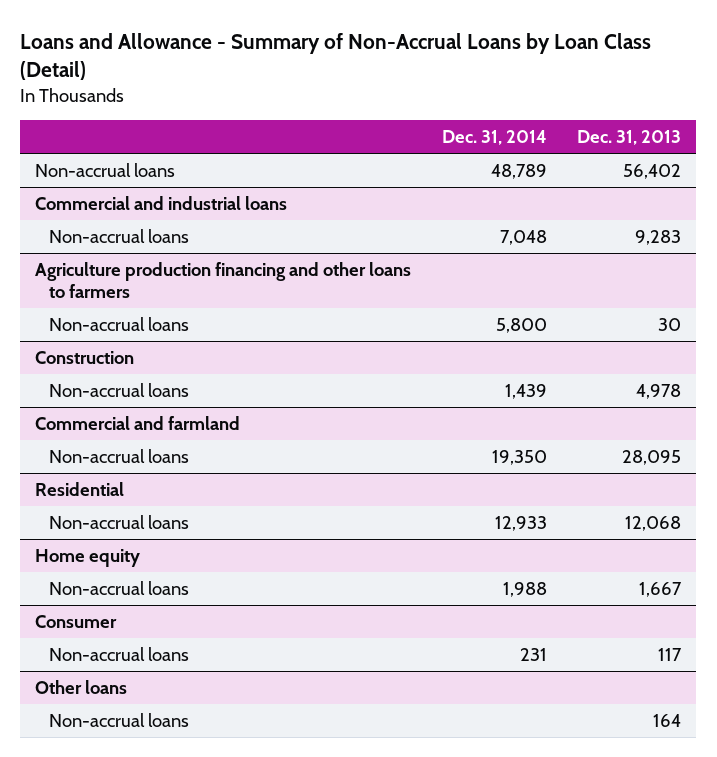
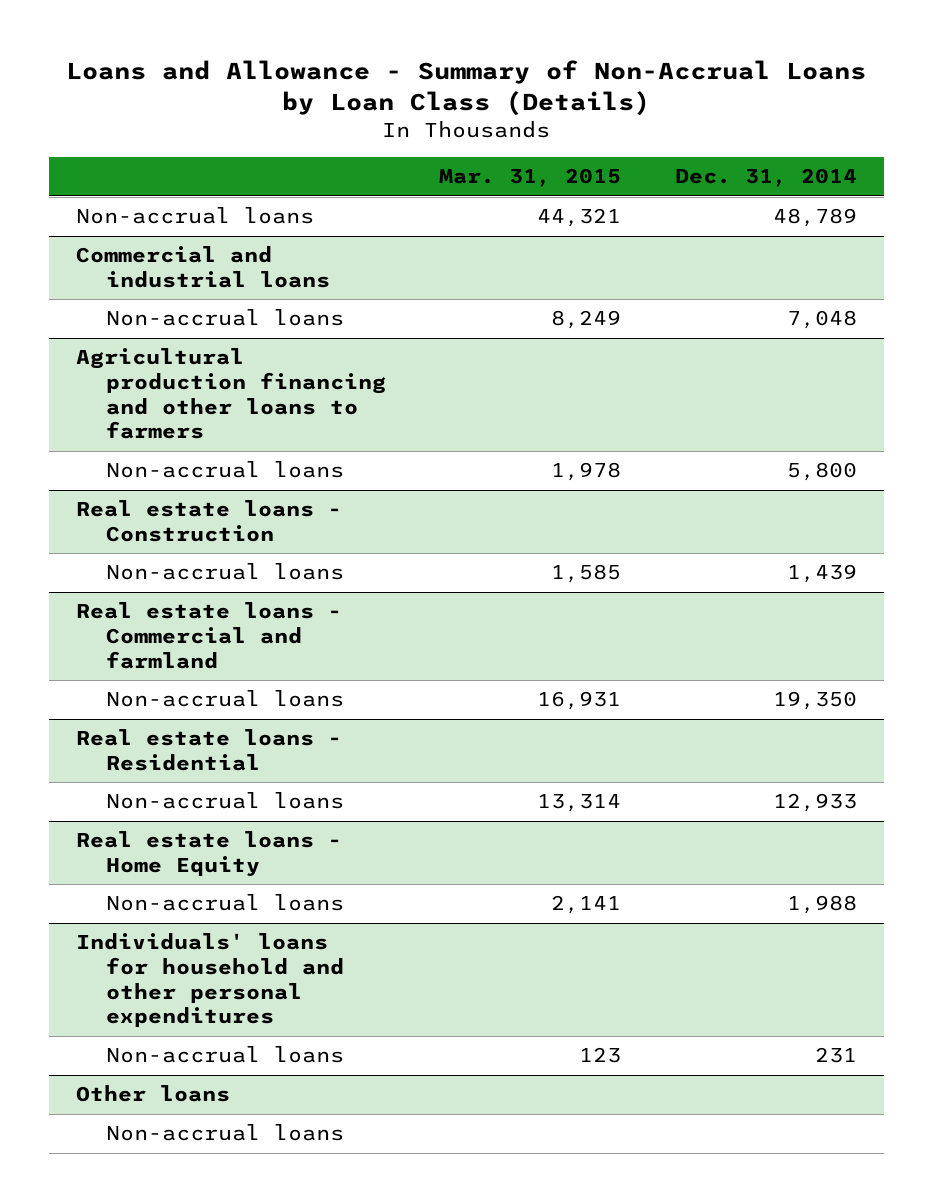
[20,32,652,80] Loans and Allowance - Summary of Non-Accrual Loans by Loan Class (Detail) -> [66,60,867,117] Loans and Allowance - Summary of Non-Accrual Loans by Loan Class (Details)
[577,129,682,145] Dec. 31, 2013 -> none
none -> [439,168,622,188] Mar. 31, 2015
[35,261,412,299] Agriculture production financing and other loans to farmers -> [75,348,386,440] Agricultural production financing and other loans to farmers
[35,350,135,364] Construction -> [75,500,342,542] Real estate loans - Construction
[35,415,241,430] Commercial and farmland -> [75,602,342,669] Real estate loans - Commercial and farmland
[35,481,125,496] Residential -> [75,729,342,771] Real estate loans - Residential
[35,548,141,567] Home equity -> [75,831,342,877] Real estate loans - Home Equity
[35,614,118,628] Consumer -> [75,933,344,1028] Individuals' loans for household and other personal expenditures

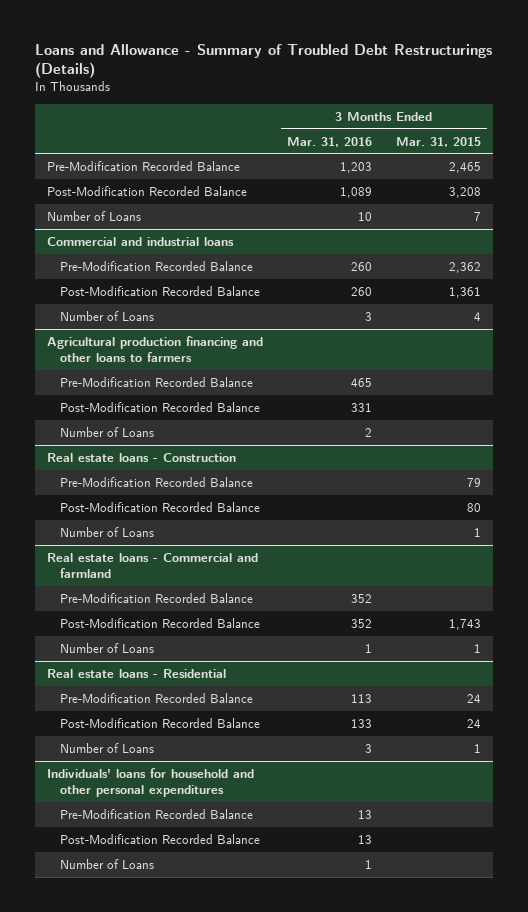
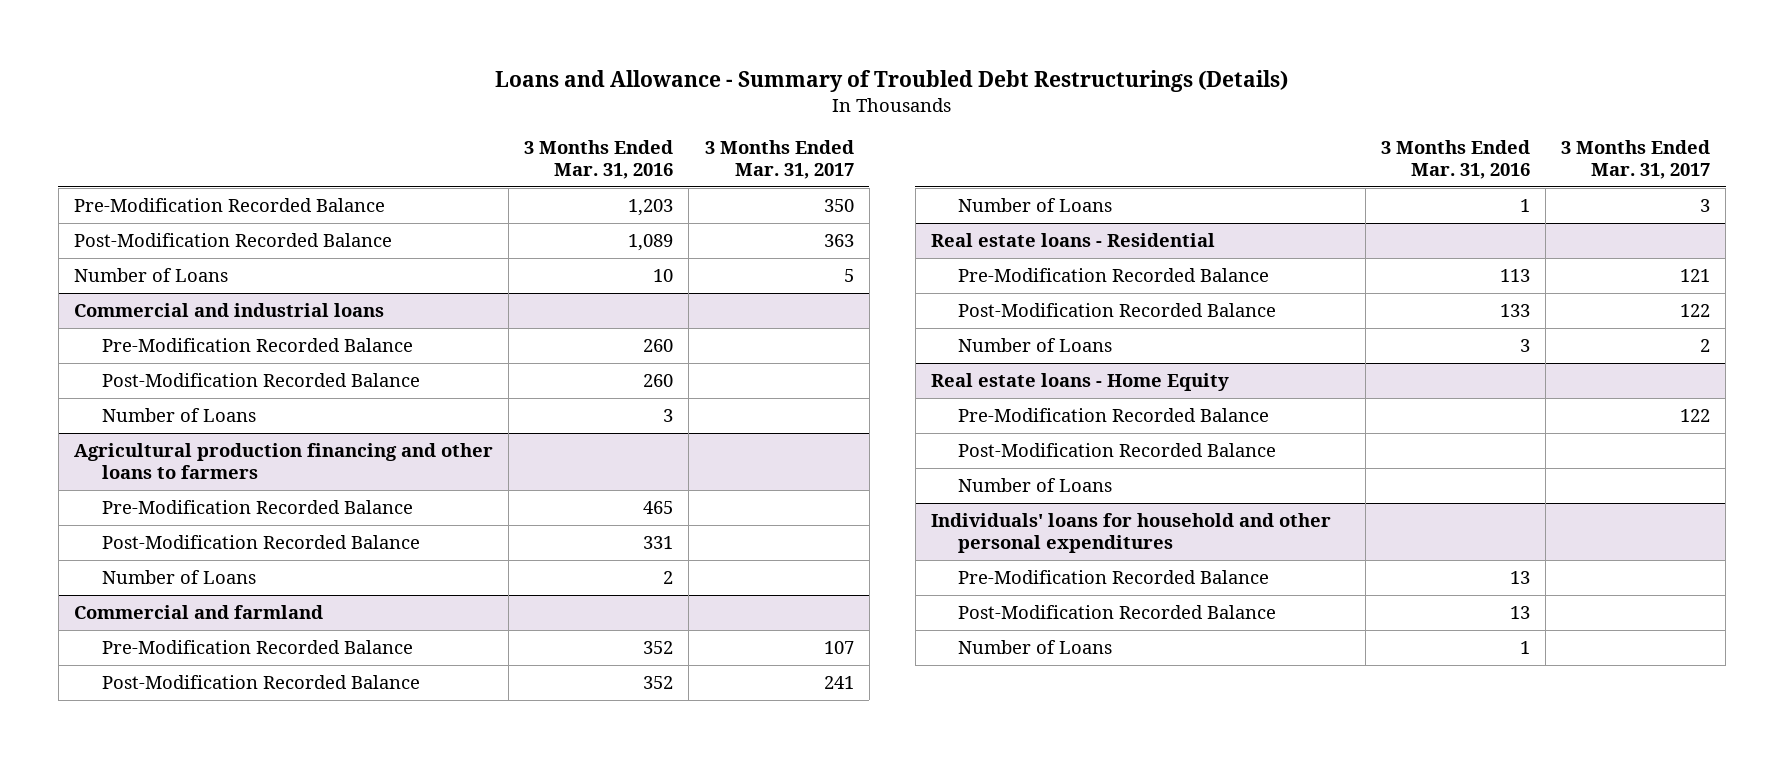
[395,136,481,147] Mar. 31, 2015 -> none
none -> [704,139,854,179] 3 Months Ended Mar. 31, 2017
[46,452,236,462] Real estate loans - Construction -> none
[60,476,254,487] Pre-Modification Recorded Balance -> none
[60,501,261,512] Post-Modification Recorded Balance -> none
[60,526,155,537] Number of Loans -> none
[46,552,258,579] Real estate loans - Commercial and farmland -> [74,604,324,619] Commercial and farmland
none -> [930,372,1229,391] Real estate loans - Home Equity
none -> [958,407,1270,422] Pre-Modification Recorded Balance
none -> [958,442,1277,457] Post-Modification Recorded Balance
none -> [958,477,1113,492] Number of Loans

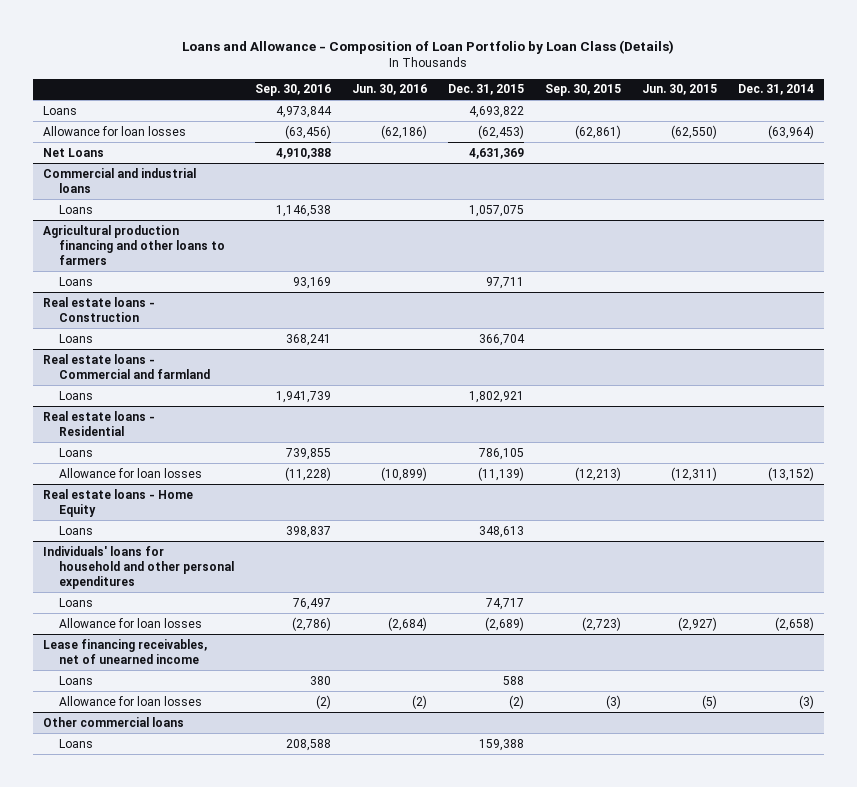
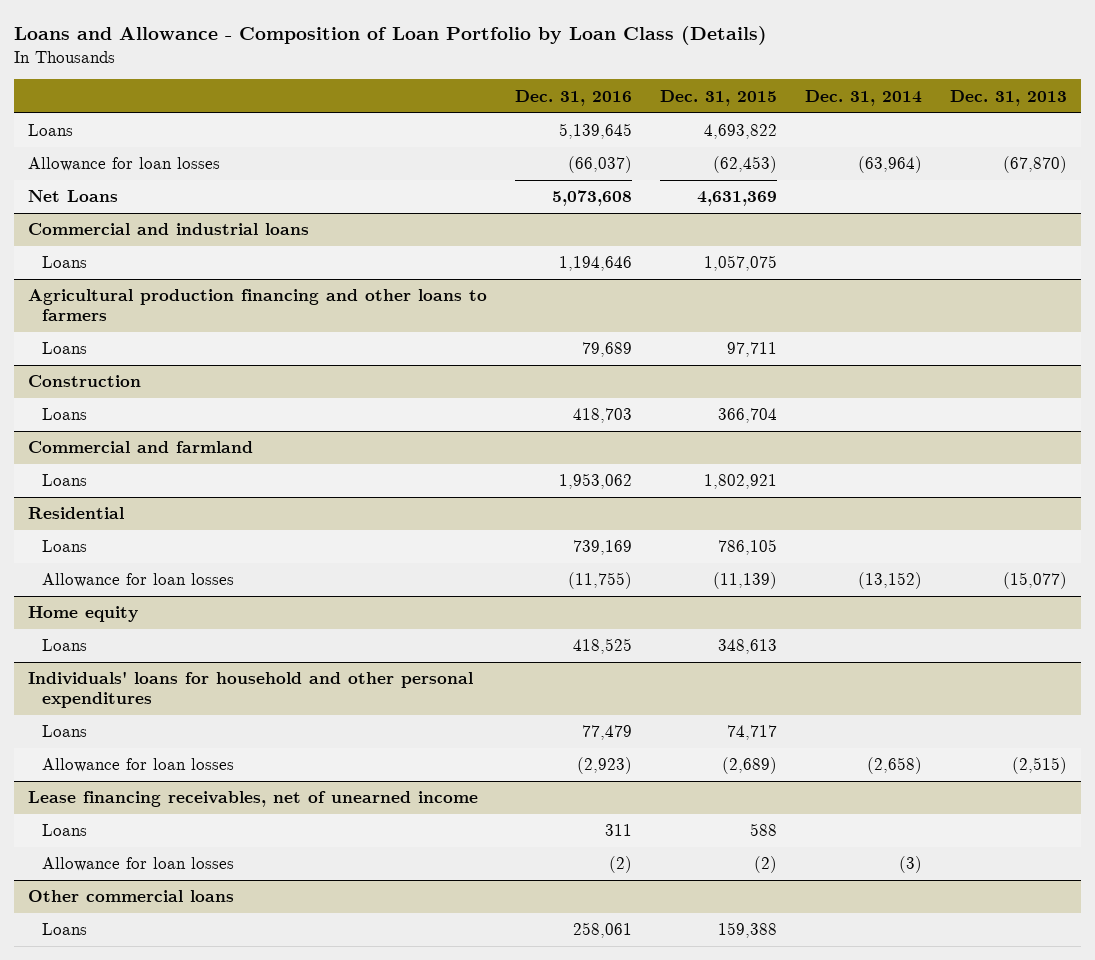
[255,84,332,97] Sep. 30, 2016 -> none
[351,84,427,96] Jun. 30, 2016 -> none
[544,84,621,97] Sep. 30, 2015 -> none
[641,84,717,96] Jun. 30, 2015 -> none
none -> [515,89,633,106] Dec. 31, 2016
none -> [949,89,1067,106] Dec. 31, 2013
[43,296,156,322] Real estate loans - Construction -> [28,375,142,388] Construction
[43,353,211,379] Real estate loans - Commercial and farmland -> [28,441,254,454] Commercial and farmland
[43,410,156,436] Real estate loans - Residential -> [28,507,125,520] Residential
[43,488,194,517] Real estate loans - Home Equity -> [28,606,139,623] Home equity

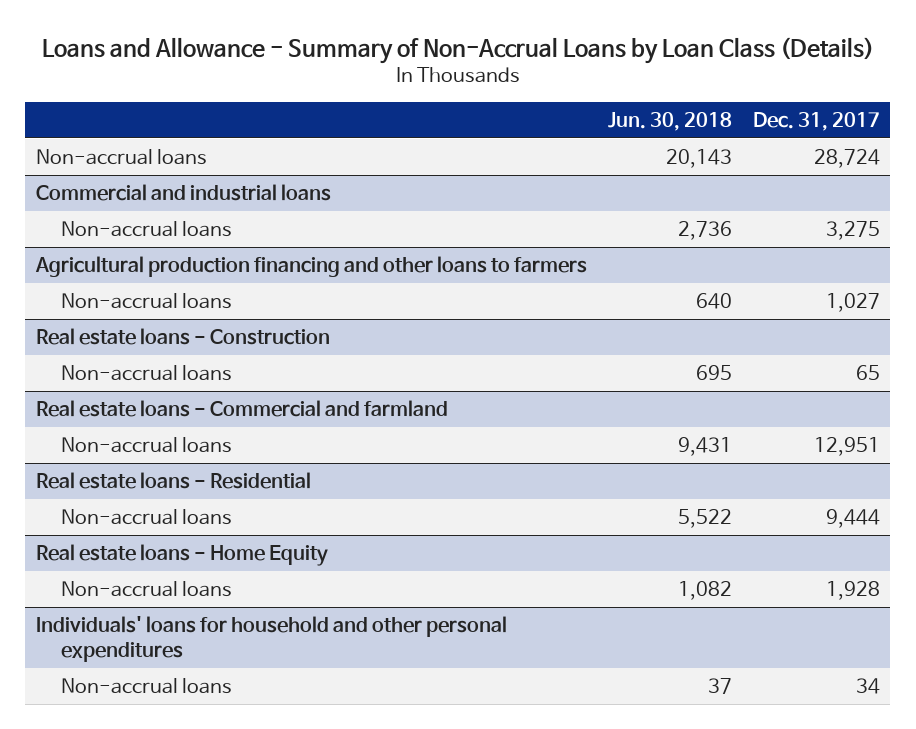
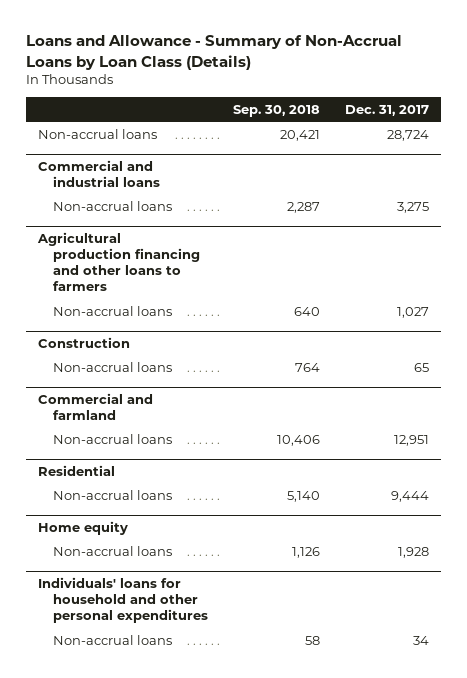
[607,111,732,131] Jun. 30, 2018 -> none
none -> [232,104,320,117] Sep. 30, 2018
[35,327,330,345] Real estate loans - Construction -> [38,336,131,348] Construction
[35,399,448,417] Real estate loans - Commercial and farmland -> [38,392,154,420] Commercial and farmland
[35,471,311,489] Real estate loans - Residential -> [38,464,116,476] Residential
[35,543,328,566] Real estate loans - Home Equity -> [38,520,129,535] Home equity

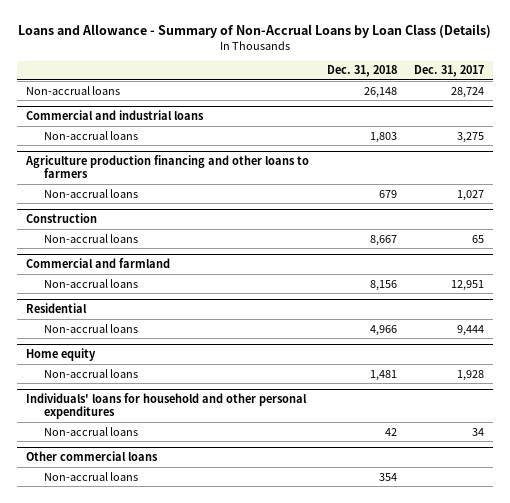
[232,104,320,117] Sep. 30, 2018 -> none
none -> [326,65,397,78] Dec. 31, 2018
[37,231,200,292] Agricultural production financing and other loans to farmers -> [25,155,310,179] Agriculture production financing and other loans to farmers
none -> [26,451,159,462] Other commercial loans
none -> [43,471,138,481] Non-accrual loans

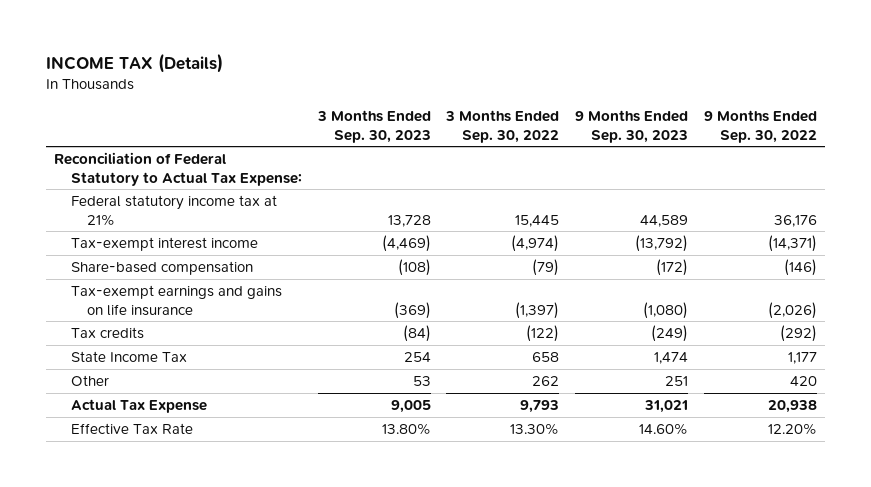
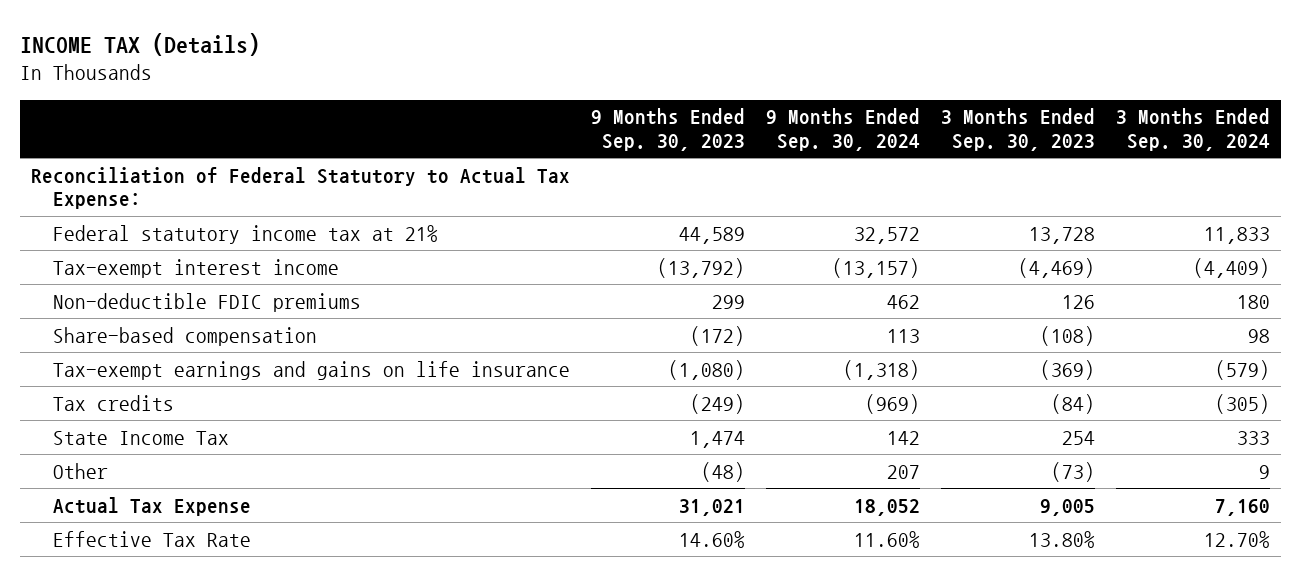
[445,109,560,143] 3 Months Ended Sep. 30, 2022 -> none
[704,109,818,143] 9 Months Ended Sep. 30, 2022 -> none
none -> [765,108,920,151] 9 Months Ended Sep. 30, 2024
none -> [1116,108,1271,151] 3 Months Ended Sep. 30, 2024
none -> [52,292,361,312] Non-deductible FDIC premiums
[412,375,431,386] 53 -> [1050,461,1095,482] (73)
[665,375,689,386] 251 -> [700,461,745,482] (48)

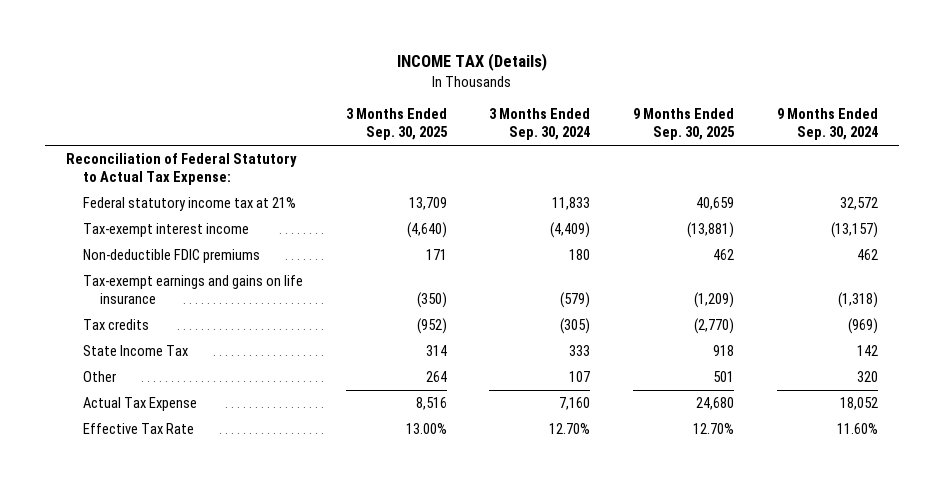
[590,108,745,151] 9 Months Ended Sep. 30, 2023 -> none
[940,108,1095,151] 3 Months Ended Sep. 30, 2023 -> none
none -> [345,108,448,141] 3 Months Ended Sep. 30, 2025
none -> [632,108,735,141] 9 Months Ended Sep. 30, 2025
[52,326,317,346] Share-based compensation -> none
[886,464,920,479] 207 -> [856,371,878,383] 320
[1259,464,1271,479] 9 -> [569,371,591,383] 107

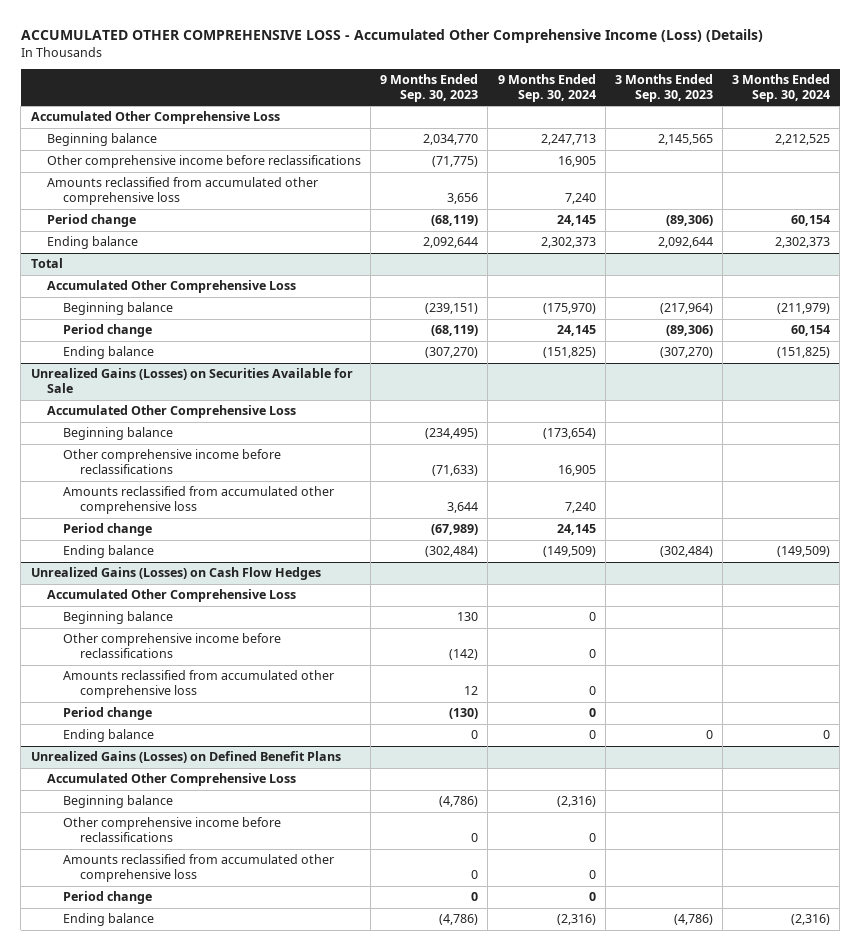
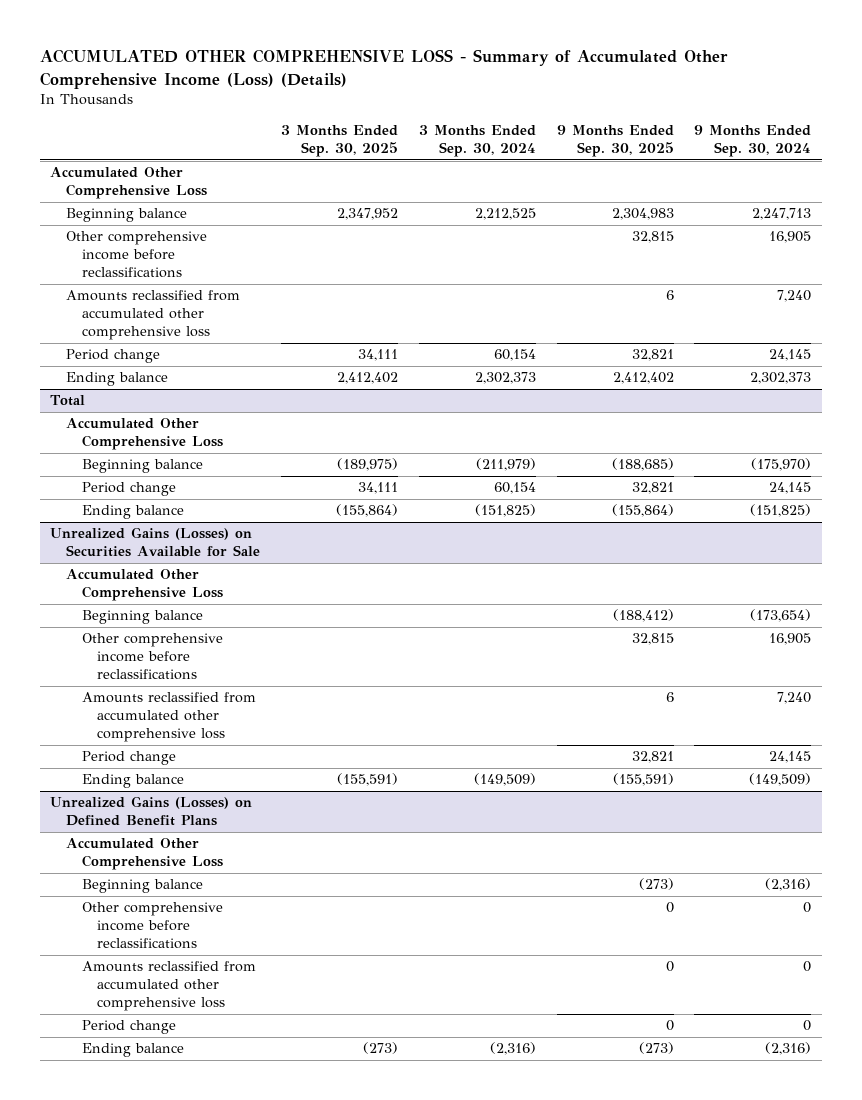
[20,28,763,43] ACCUMULATED OTHER COMPREHENSIVE LOSS - Accumulated Other Comprehensive Income (Loss) (Details) -> [40,49,729,89] ACCUMULATED OTHER COMPREHENSIVE LOSS - Summary of Accumulated Other Comprehensive Income (Loss) (Details)
[380,74,479,102] 9 Months Ended Sep. 30, 2023 -> none
[614,74,713,102] 3 Months Ended Sep. 30, 2023 -> none
none -> [280,125,398,158] 3 Months Ended Sep. 30, 2025
none -> [556,125,674,158] 9 Months Ended Sep. 30, 2025
[30,567,321,581] Unrealized Gains (Losses) on Cash Flow Hedges -> none
[46,589,296,603] Accumulated Other Comprehensive Loss -> none
[63,611,174,625] Beginning balance -> none
[63,633,282,659] Other comprehensive income before reclassifications -> none
[63,670,335,699] Amounts reclassified from accumulated other comprehensive loss -> none
[63,707,153,721] Period change -> none
[63,729,155,743] Ending balance -> none

